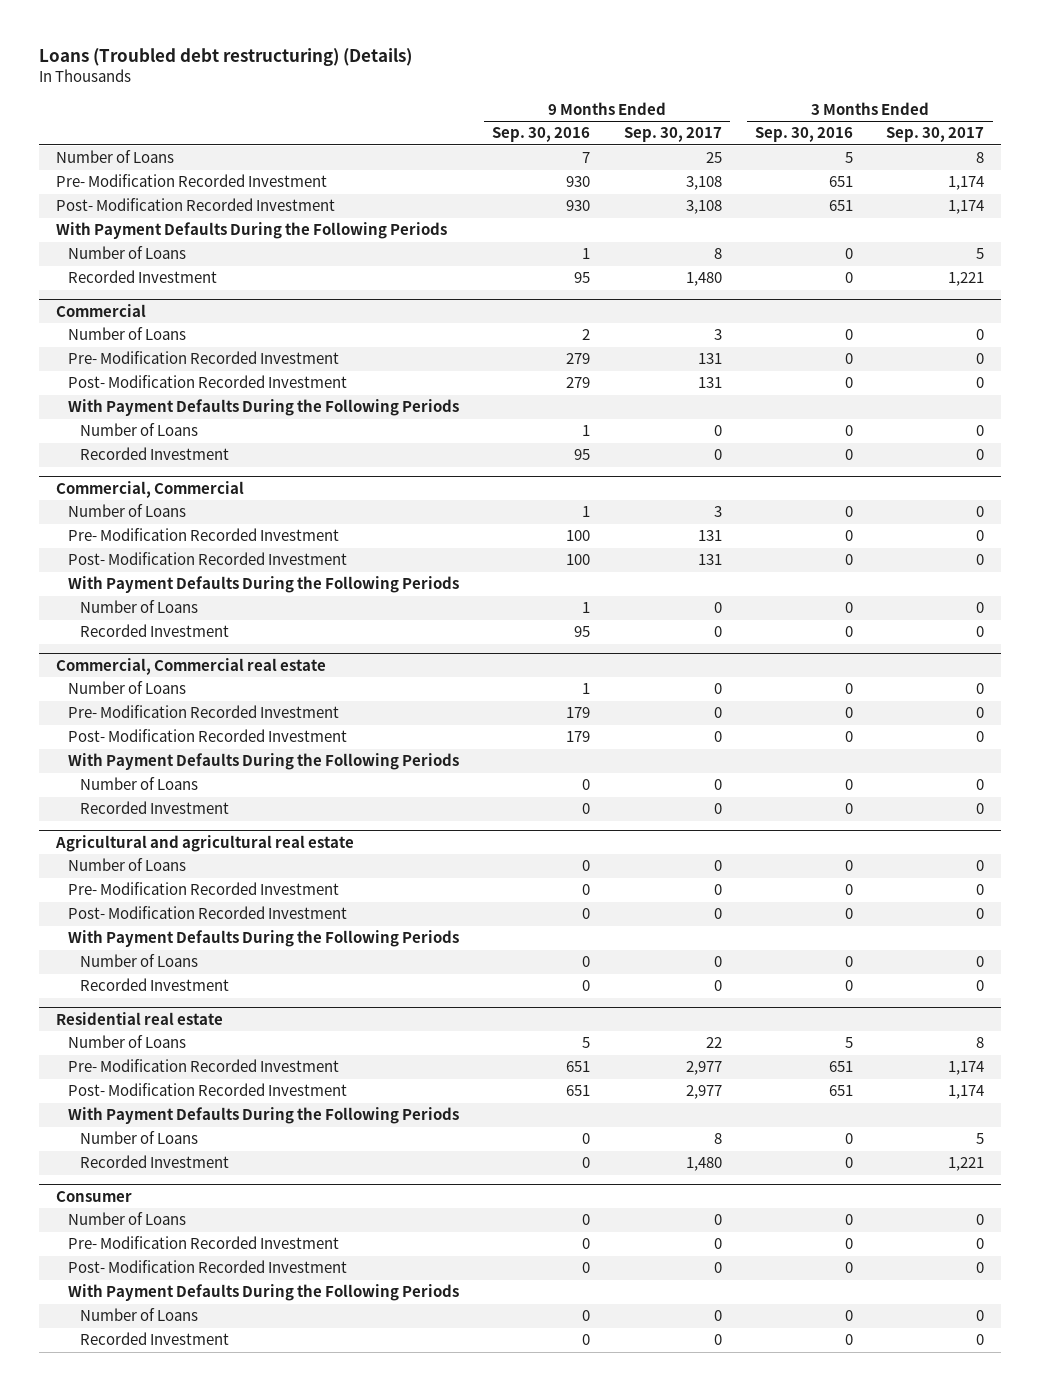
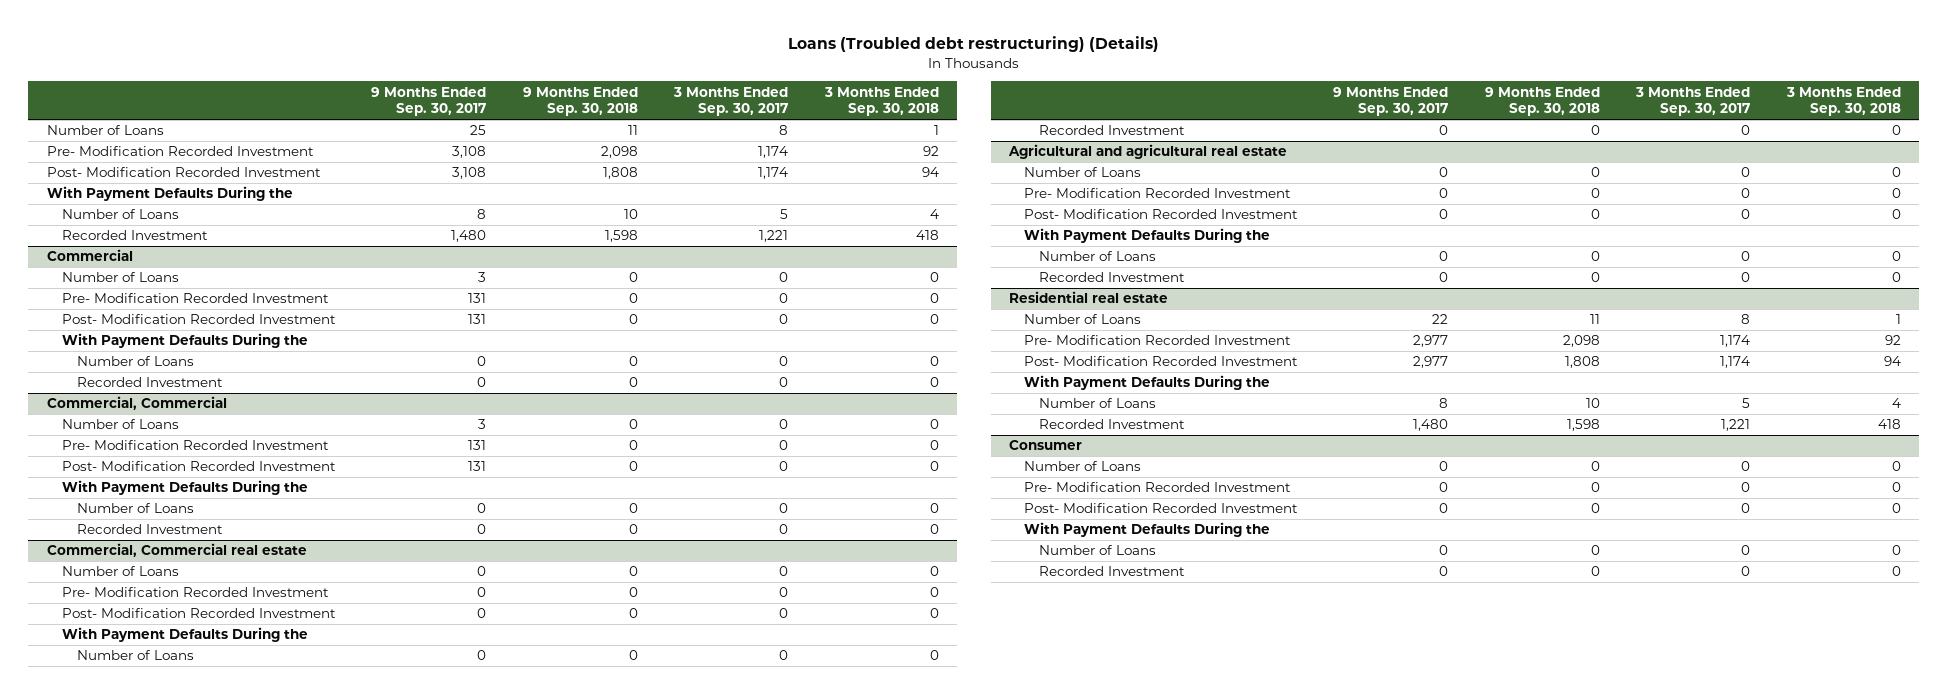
[492,127,591,143] Sep. 30, 2016 -> none
[754,127,853,143] Sep. 30, 2016 -> none
none -> [522,86,638,117] 9 Months Ended Sep. 30, 2018
none -> [823,86,939,117] 3 Months Ended Sep. 30, 2018
[56,222,448,240] With Payment Defaults During the Following Periods -> [46,186,293,202] With Payment Defaults During the
[67,399,459,417] With Payment Defaults During the Following Periods -> [61,333,308,349] With Payment Defaults During the
[67,576,459,594] With Payment Defaults During the Following Periods -> [61,480,308,496] With Payment Defaults During the
[67,753,459,771] With Payment Defaults During the Following Periods -> [61,627,308,643] With Payment Defaults During the
[67,930,459,948] With Payment Defaults During the Following Periods -> [1023,228,1270,244] With Payment Defaults During the
[67,1107,459,1125] With Payment Defaults During the Following Periods -> [1023,375,1270,391] With Payment Defaults During the
[67,1284,459,1302] With Payment Defaults During the Following Periods -> [1023,522,1270,538] With Payment Defaults During the

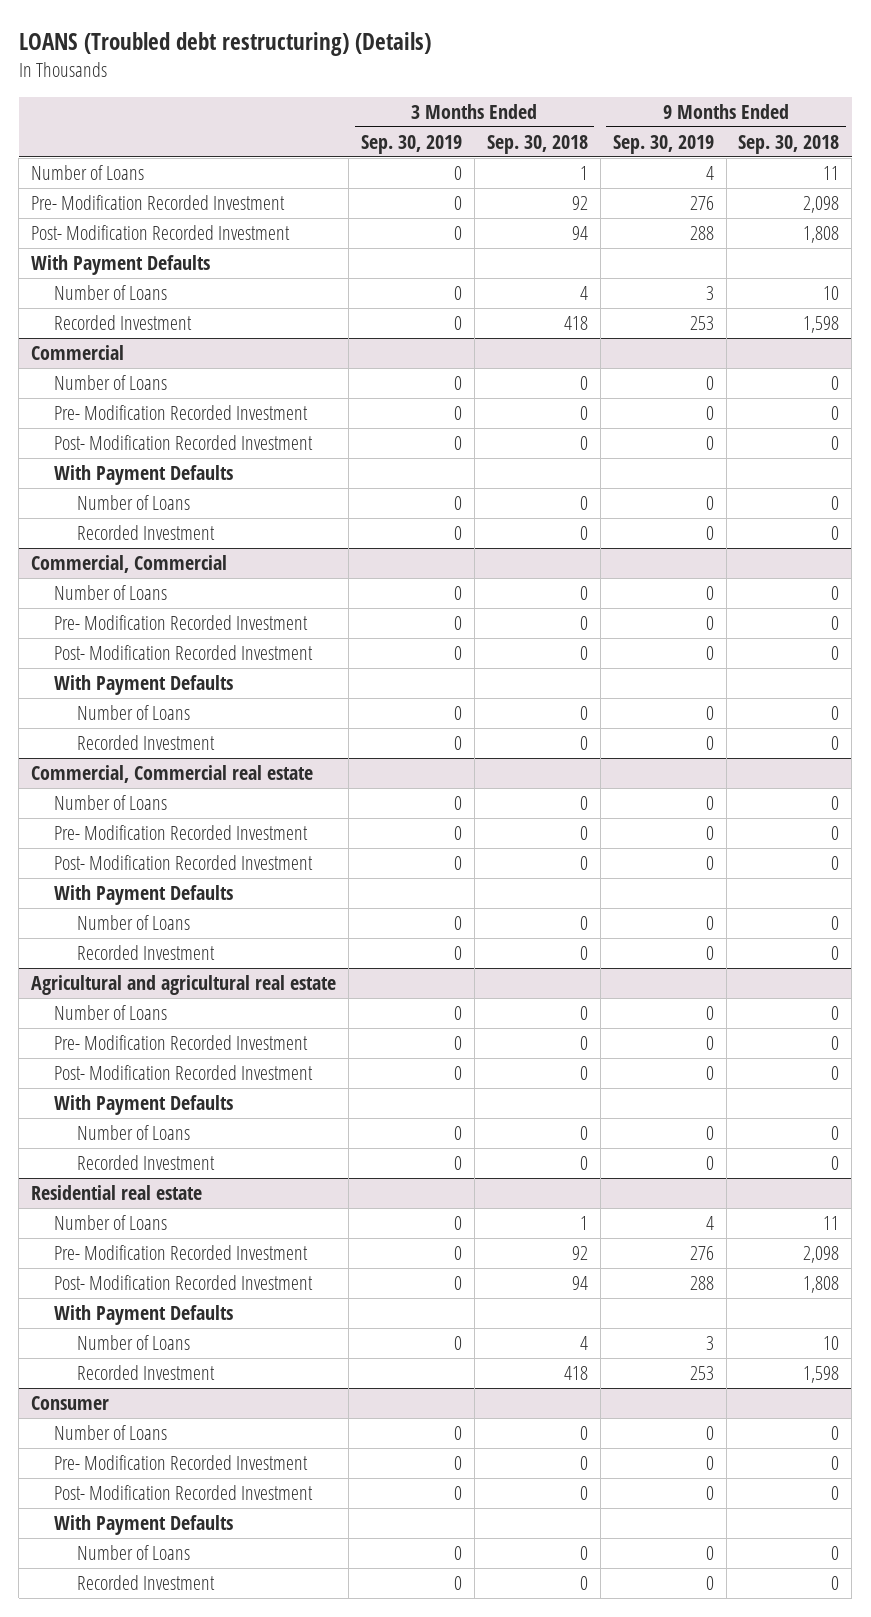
[787,36,1159,53] Loans (Troubled debt restructuring) (Details) -> [18,31,431,56] LOANS (Troubled debt restructuring) (Details)
[371,86,487,117] 9 Months Ended Sep. 30, 2017 -> none
[673,86,789,117] 3 Months Ended Sep. 30, 2017 -> none
none -> [361,134,463,154] Sep. 30, 2019
none -> [612,134,714,154] Sep. 30, 2019
[46,186,293,202] With Payment Defaults During the -> [31,255,211,276] With Payment Defaults
[61,333,308,349] With Payment Defaults During the -> [54,465,234,486] With Payment Defaults
[61,480,308,496] With Payment Defaults During the -> [54,675,234,696] With Payment Defaults
[61,627,308,643] With Payment Defaults During the -> [54,885,234,906] With Payment Defaults
[1023,228,1270,244] With Payment Defaults During the -> [54,1095,234,1116] With Payment Defaults
[1023,375,1270,391] With Payment Defaults During the -> [54,1305,234,1326] With Payment Defaults
[1023,522,1270,538] With Payment Defaults During the -> [54,1515,234,1536] With Payment Defaults

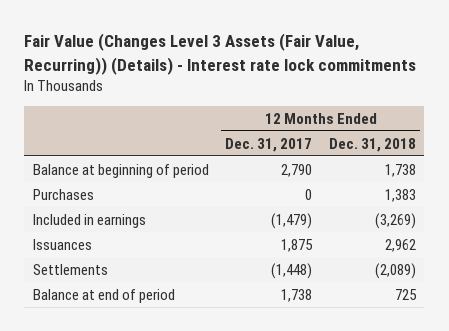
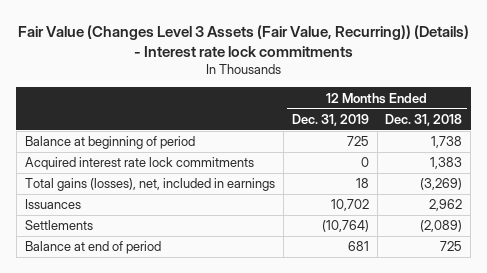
[225,137,313,152] Dec. 31, 2017 -> none
none -> [291,113,369,126] Dec. 31, 2019
[32,188,94,200] Purchases -> [24,157,254,171] Acquired interest rate lock commitments
[32,213,146,228] Included in earnings -> [24,178,275,192] Total gains (losses), net, included in earnings

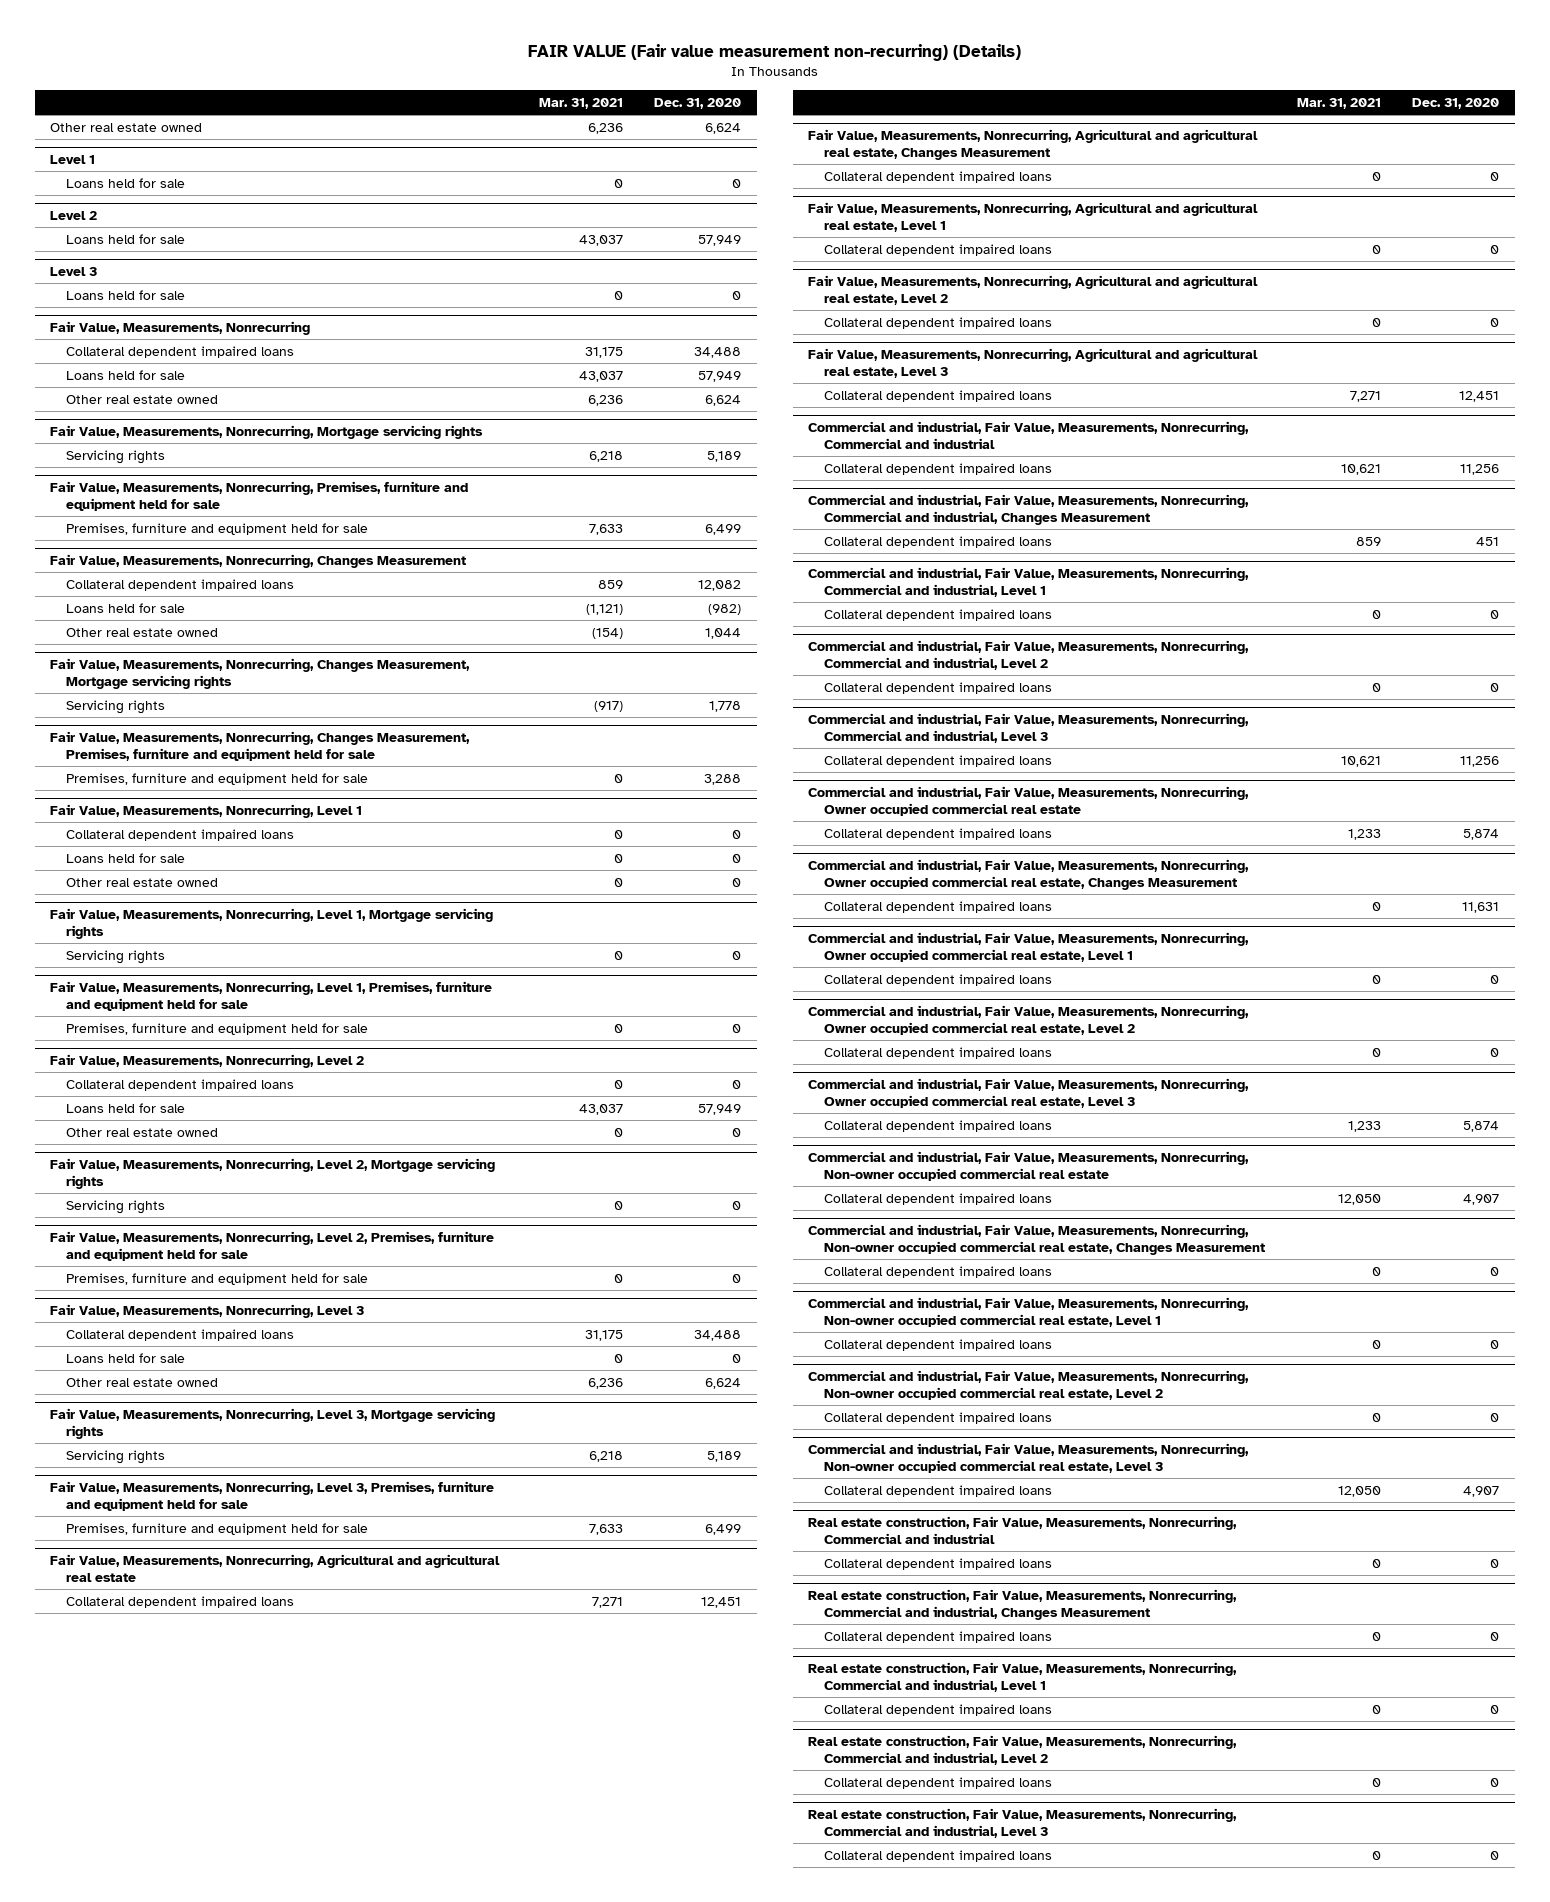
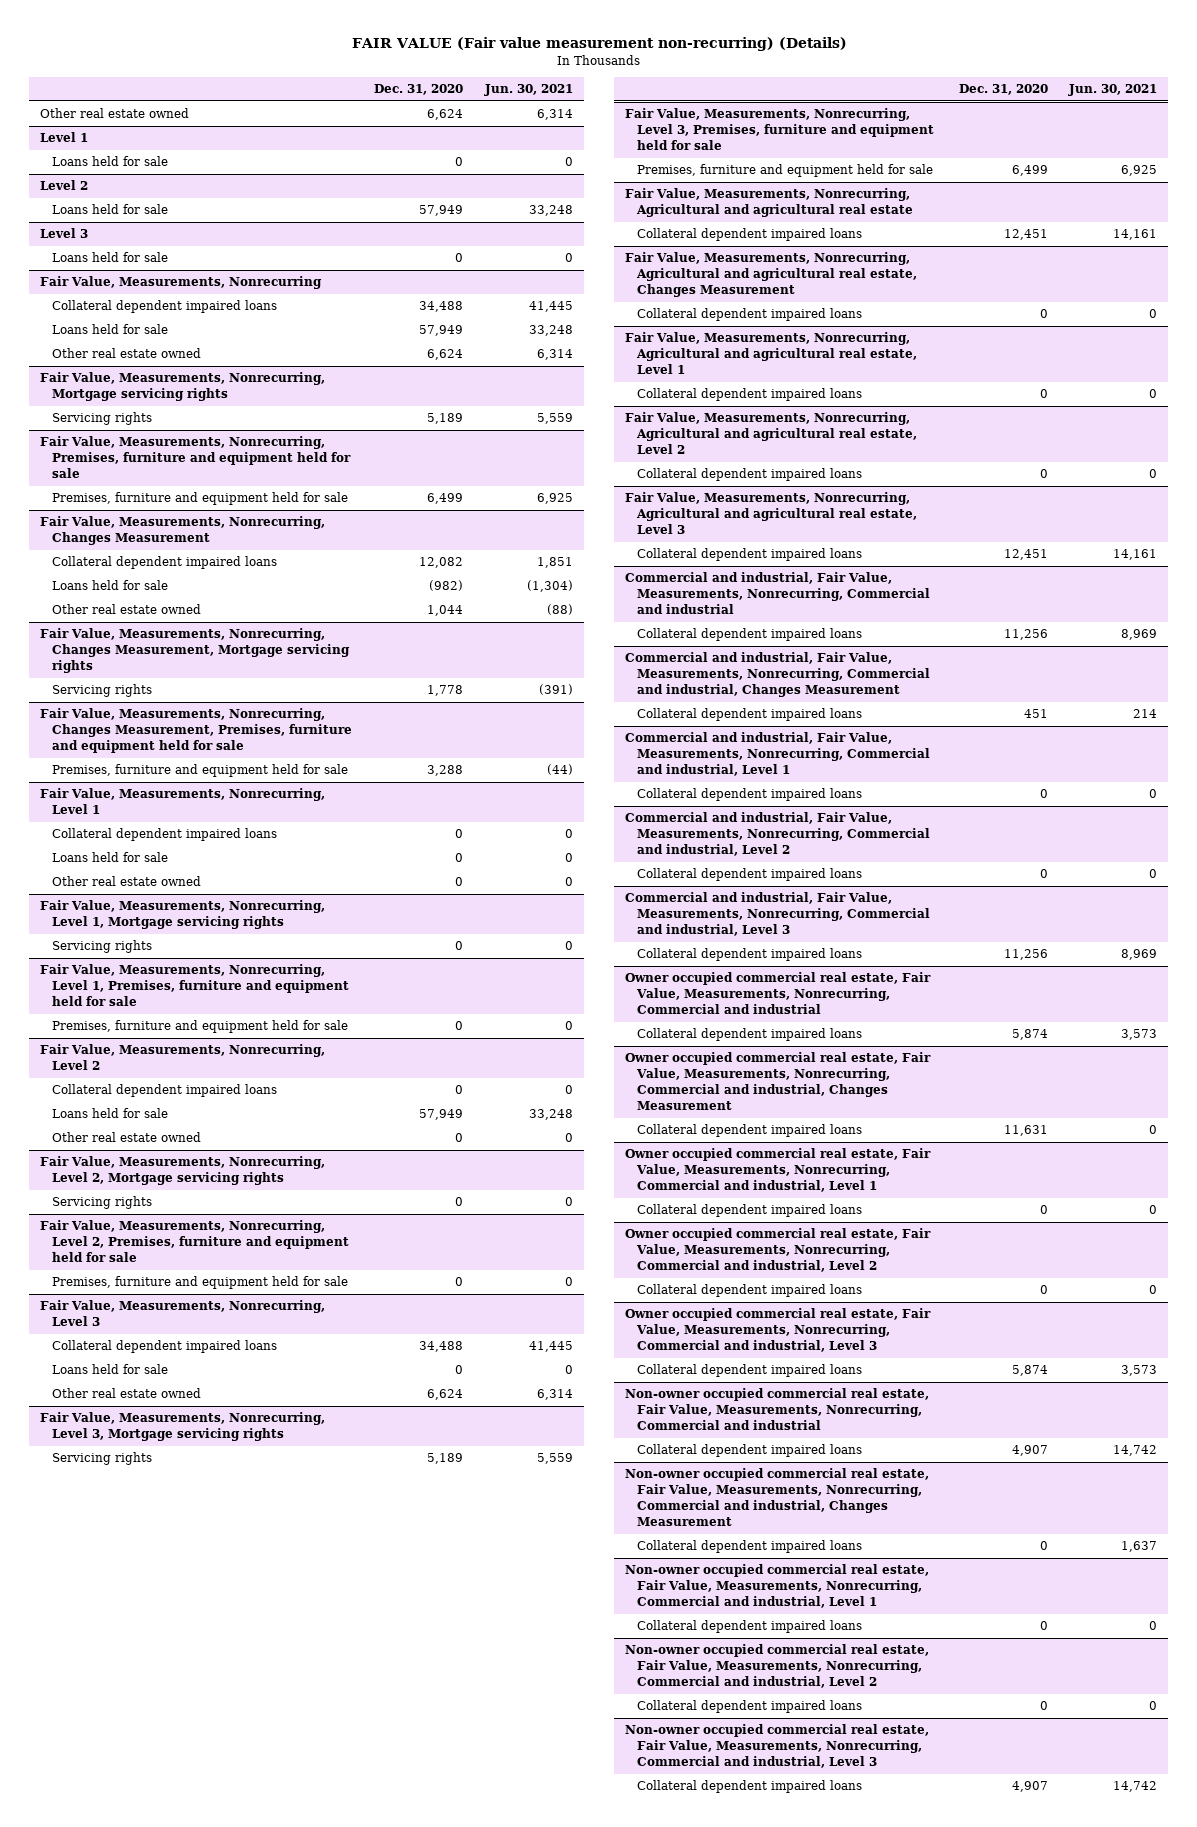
[538,97,623,109] Mar. 31, 2021 -> none
none -> [483,84,573,97] Jun. 30, 2021
[808,786,1250,816] Commercial and industrial, Fair Value, Measurements, Nonrecurring, Owner occupied commercial real estate -> [624,972,931,1015] Owner occupied commercial real estate, Fair Value, Measurements, Nonrecurring, Commercial and industrial
[808,859,1250,890] Commercial and industrial, Fair Value, Measurements, Nonrecurring, Owner occupied commercial real estate, Changes Measurement -> [624,1052,931,1110] Owner occupied commercial real estate, Fair Value, Measurements, Nonrecurring, Commercial and industrial, Changes Measurement
[808,932,1250,962] Commercial and industrial, Fair Value, Measurements, Nonrecurring, Owner occupied commercial real estate, Level 1 -> [624,1148,931,1193] Owner occupied commercial real estate, Fair Value, Measurements, Nonrecurring, Commercial and industrial, Level 1
[808,1005,1250,1035] Commercial and industrial, Fair Value, Measurements, Nonrecurring, Owner occupied commercial real estate, Level 2 -> [624,1228,931,1273] Owner occupied commercial real estate, Fair Value, Measurements, Nonrecurring, Commercial and industrial, Level 2
[808,1078,1250,1108] Commercial and industrial, Fair Value, Measurements, Nonrecurring, Owner occupied commercial real estate, Level 3 -> [624,1308,931,1353] Owner occupied commercial real estate, Fair Value, Measurements, Nonrecurring, Commercial and industrial, Level 3
[808,1151,1250,1181] Commercial and industrial, Fair Value, Measurements, Nonrecurring, Non-owner occupied commercial real estate -> [624,1388,929,1431] Non-owner occupied commercial real estate, Fair Value, Measurements, Nonrecurring, Commercial and industrial
[808,1224,1266,1255] Commercial and industrial, Fair Value, Measurements, Nonrecurring, Non-owner occupied commercial real estate, Changes Measurement -> [624,1468,929,1526] Non-owner occupied commercial real estate, Fair Value, Measurements, Nonrecurring, Commercial and industrial, Changes Measurement
[808,1297,1250,1327] Commercial and industrial, Fair Value, Measurements, Nonrecurring, Non-owner occupied commercial real estate, Level 1 -> [624,1564,929,1609] Non-owner occupied commercial real estate, Fair Value, Measurements, Nonrecurring, Commercial and industrial, Level 1
[808,1370,1250,1400] Commercial and industrial, Fair Value, Measurements, Nonrecurring, Non-owner occupied commercial real estate, Level 2 -> [624,1644,929,1689] Non-owner occupied commercial real estate, Fair Value, Measurements, Nonrecurring, Commercial and industrial, Level 2
[808,1443,1250,1473] Commercial and industrial, Fair Value, Measurements, Nonrecurring, Non-owner occupied commercial real estate, Level 3 -> [624,1724,929,1769] Non-owner occupied commercial real estate, Fair Value, Measurements, Nonrecurring, Commercial and industrial, Level 3
[808,1516,1238,1544] Real estate construction, Fair Value, Measurements, Nonrecurring, Commercial and industrial -> none
[824,1557,1053,1570] Collateral dependent impaired loans -> none
[808,1589,1238,1620] Real estate construction, Fair Value, Measurements, Nonrecurring, Commercial and industrial, Changes Measurement -> none
[824,1630,1053,1643] Collateral dependent impaired loans -> none
[808,1662,1238,1692] Real estate construction, Fair Value, Measurements, Nonrecurring, Commercial and industrial, Level 1 -> none
[824,1703,1053,1716] Collateral dependent impaired loans -> none
[808,1735,1238,1765] Real estate construction, Fair Value, Measurements, Nonrecurring, Commercial and industrial, Level 2 -> none
[824,1776,1053,1789] Collateral dependent impaired loans -> none
[808,1808,1238,1838] Real estate construction, Fair Value, Measurements, Nonrecurring, Commercial and industrial, Level 3 -> none
[824,1849,1053,1862] Collateral dependent impaired loans -> none

